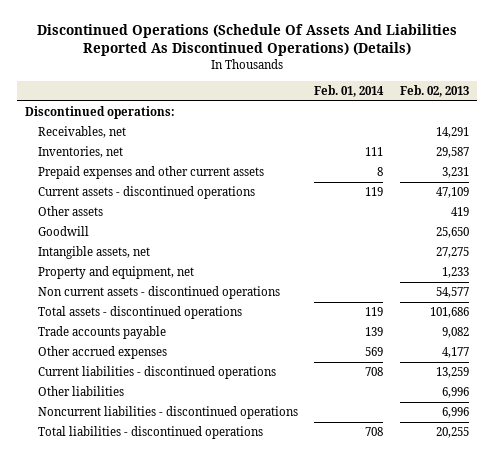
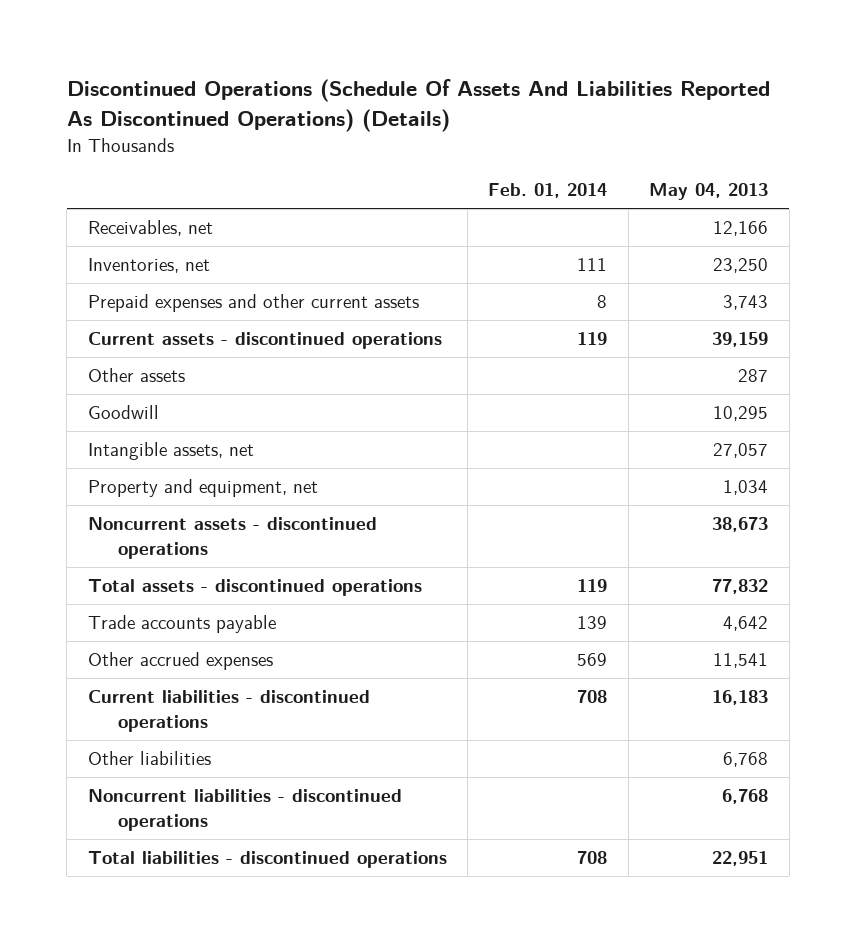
[399,84,469,97] Feb. 02, 2013 -> none
none -> [649,183,769,201] May 04, 2013
[25,106,176,120] Discontinued operations: -> none
[37,286,280,300] Non current assets - discontinued operations -> [87,517,377,559] Noncurrent assets - discontinued operations

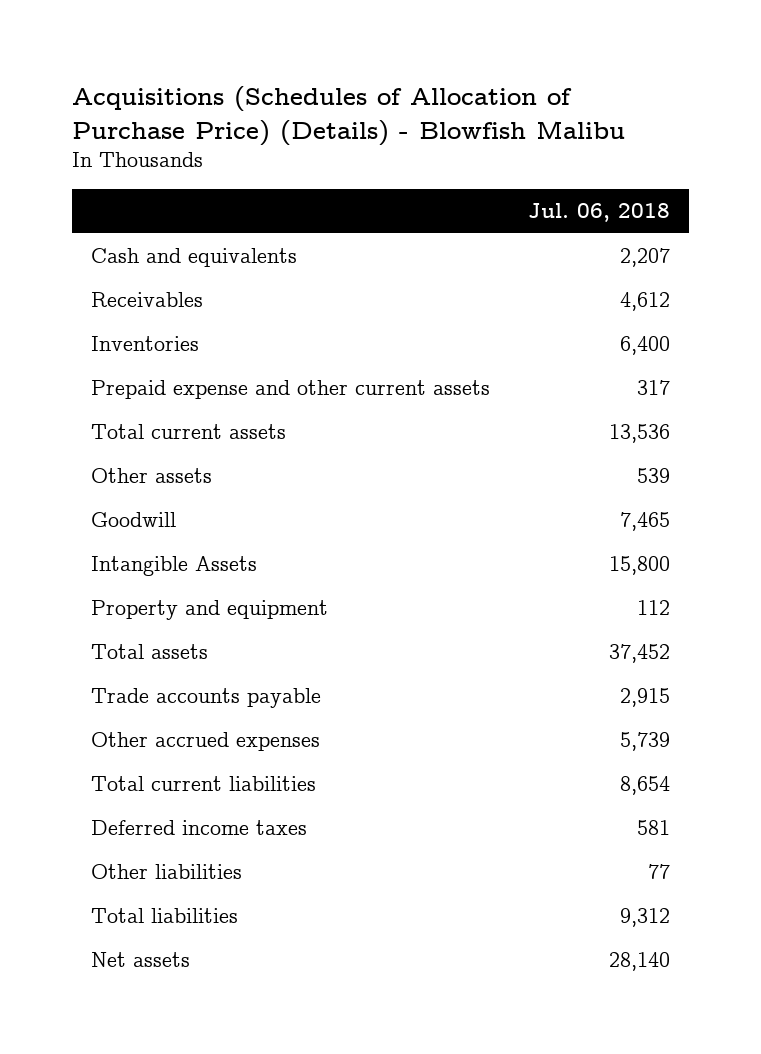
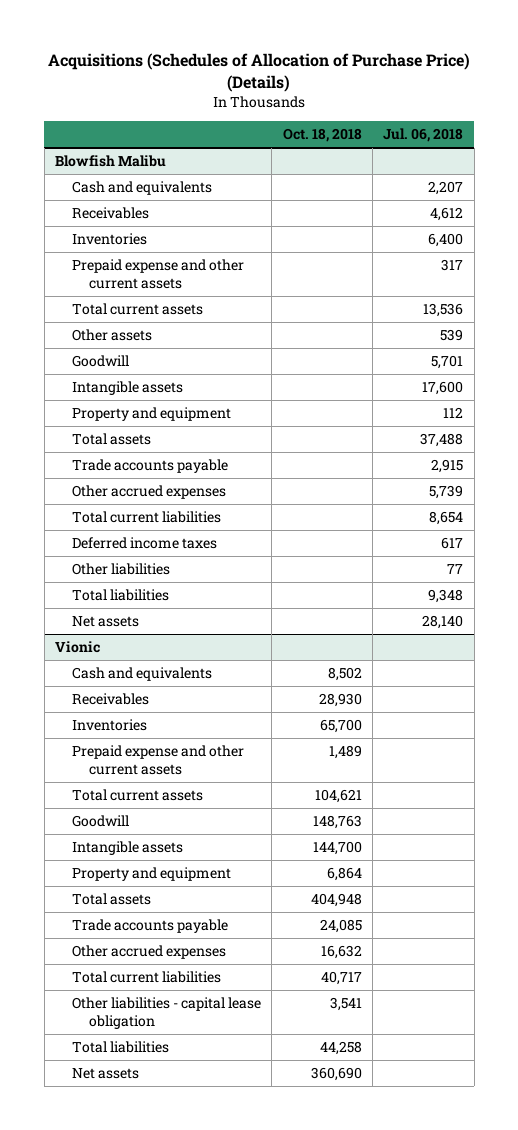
[71,86,625,146] Acquisitions (Schedules of Allocation of Purchase Price) (Details) - Blowfish Malibu -> [48,52,471,92] Acquisitions (Schedules of Allocation of Purchase Price) (Details)
none -> [282,128,362,143] Oct. 18, 2018
none -> [54,155,166,168] Blowfish Malibu
[620,512,671,532] 7,465 -> [431,355,464,370] 5,701
[91,556,258,577] Intangible Assets -> [71,381,183,396] Intangible assets
[609,556,671,576] 15,800 -> [422,381,464,396] 17,600
[609,644,671,664] 37,452 -> [420,433,464,448] 37,488
[637,820,671,836] 581 -> [441,537,464,550] 617
[620,908,671,928] 9,312 -> [428,589,464,604] 9,348
none -> [54,641,100,654] Vionic
none -> [71,667,212,682] Cash and equivalents
none -> [71,693,149,706] Receivables
none -> [71,719,147,732] Inventories
none -> [71,745,244,776] Prepaid expense and other current assets
none -> [71,789,203,802] Total current assets
none -> [71,815,129,828] Goodwill
none -> [71,841,183,856] Intangible assets
none -> [71,867,231,882] Property and equipment
none -> [71,893,151,906] Total assets
none -> [71,919,228,934] Trade accounts payable
none -> [71,945,226,960] Other accrued expenses
none -> [71,971,221,984] Total current liabilities
none -> [71,997,261,1030] Other liabilities - capital lease obligation
none -> [71,1041,169,1054] Total liabilities
none -> [71,1068,139,1080] Net assets

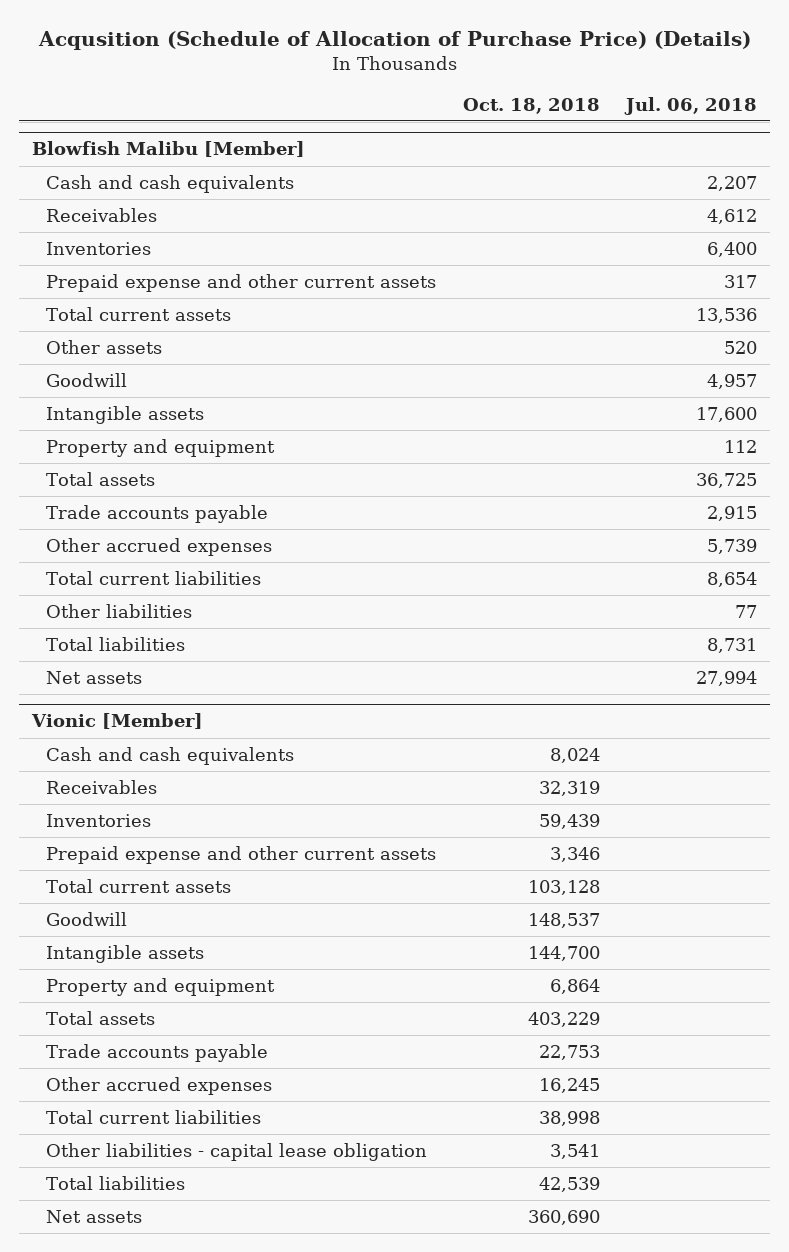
[48,52,471,92] Acquisitions (Schedules of Allocation of Purchase Price) (Details) -> [37,31,751,51] Acqusition (Schedule of Allocation of Purchase Price) (Details)
[54,155,166,168] Blowfish Malibu -> [32,141,306,158] Blowfish Malibu [Member]
[71,181,212,196] Cash and equivalents -> [46,175,295,194] Cash and cash equivalents
[440,329,464,342] 539 -> [724,341,758,355] 520
[431,355,464,370] 5,701 -> [707,374,758,390] 4,957
[420,433,464,448] 37,488 -> [696,473,758,489] 36,725
[71,537,217,550] Deferred income taxes -> none
[428,589,464,604] 9,348 -> [707,638,758,654] 8,731
[422,615,464,630] 28,140 -> [696,671,758,687] 27,994
[54,641,100,654] Vionic -> [31,713,204,730] Vionic [Member]
[71,667,212,682] Cash and equivalents -> [46,747,295,766] Cash and cash equivalents
[327,667,362,682] 8,502 -> [549,748,600,764] 8,024
[318,693,362,708] 28,930 -> [538,781,600,797] 32,319
[319,719,362,734] 65,700 -> [538,814,600,830] 59,439
[328,745,362,760] 1,489 -> [549,847,600,863] 3,346
[314,789,362,804] 104,621 -> [527,880,600,896] 103,128
[312,815,362,830] 148,763 -> [527,913,600,929] 148,537
[310,893,362,908] 404,948 -> [527,1012,600,1028] 403,229
[319,919,362,934] 24,085 -> [538,1045,600,1061] 22,753
[320,945,362,960] 16,632 -> [538,1078,600,1094] 16,245
[320,971,362,986] 40,717 -> [538,1111,600,1127] 38,998
[319,1041,362,1056] 44,258 -> [538,1177,600,1193] 42,539

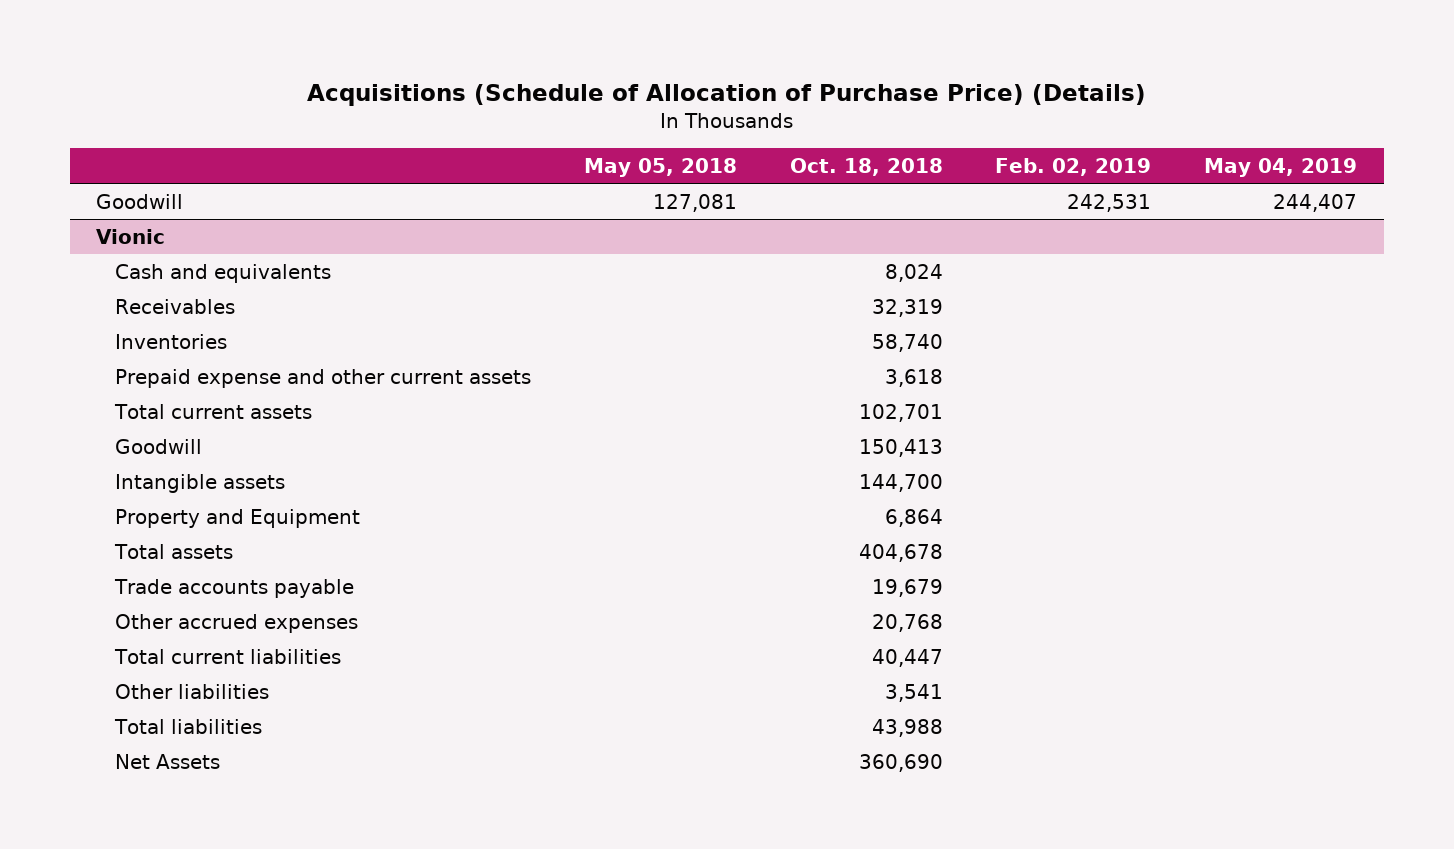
[37,31,751,51] Acqusition (Schedule of Allocation of Purchase Price) (Details) -> [306,84,1146,107] Acquisitions (Schedule of Allocation of Purchase Price) (Details)
[624,96,758,115] Jul. 06, 2018 -> none
none -> [583,157,737,177] May 05, 2018
none -> [995,157,1152,176] Feb. 02, 2019
none -> [1204,157,1358,177] May 04, 2019
[32,141,306,158] Blowfish Malibu [Member] -> none
[46,175,295,194] Cash and cash equivalents -> none
[46,208,158,223] Receivables -> none
[46,242,152,256] Inventories -> none
[46,274,437,293] Prepaid expense and other current assets -> none
[46,307,232,322] Total current assets -> none
[46,340,163,355] Other assets -> none
[46,373,128,388] Goodwill -> none
[46,406,205,425] Intangible assets -> none
[46,439,276,458] Property and equipment -> none
[46,472,156,487] Total assets -> none
[46,505,269,524] Trade accounts payable -> none
[46,538,273,557] Other accrued expenses -> none
[46,571,262,586] Total current liabilities -> none
[46,604,193,619] Other liabilities -> none
[46,637,186,652] Total liabilities -> none
[46,671,143,685] Net assets -> none
none -> [96,193,184,209] Goodwill
[31,713,204,730] Vionic [Member] -> [96,228,166,244] Vionic
[46,747,295,766] Cash and cash equivalents -> [115,263,332,283] Cash and equivalents
[538,814,600,830] 59,439 -> [871,333,943,352] 58,740
[549,847,600,863] 3,346 -> [884,368,943,387] 3,618
[527,880,600,896] 103,128 -> [858,403,943,422] 102,701
[527,913,600,929] 148,537 -> [858,438,943,457] 150,413
[46,978,276,997] Property and equipment -> [115,508,361,528] Property and Equipment
[527,1012,600,1028] 403,229 -> [858,543,943,562] 404,678
[538,1045,600,1061] 22,753 -> [871,578,943,597] 19,679
[538,1078,600,1094] 16,245 -> [871,613,943,632] 20,768
[538,1111,600,1127] 38,998 -> [871,648,943,667] 40,447
[46,1143,428,1162] Other liabilities - capital lease obligation -> [115,683,270,699] Other liabilities
[538,1177,600,1193] 42,539 -> [871,718,943,737] 43,988
[46,1210,143,1224] Net assets -> [115,753,221,769] Net Assets

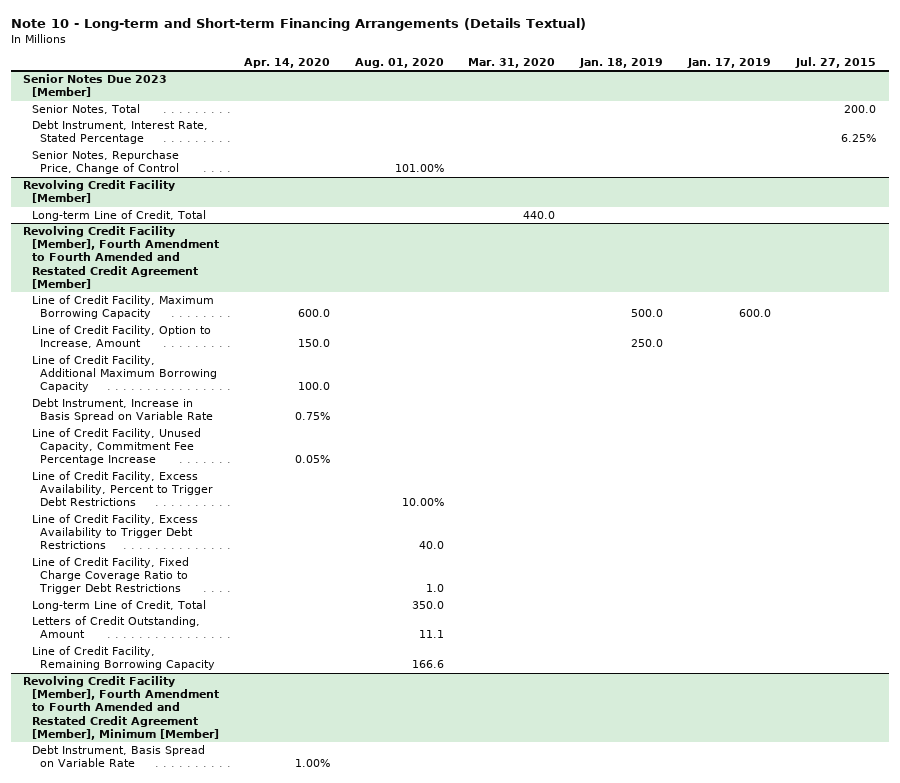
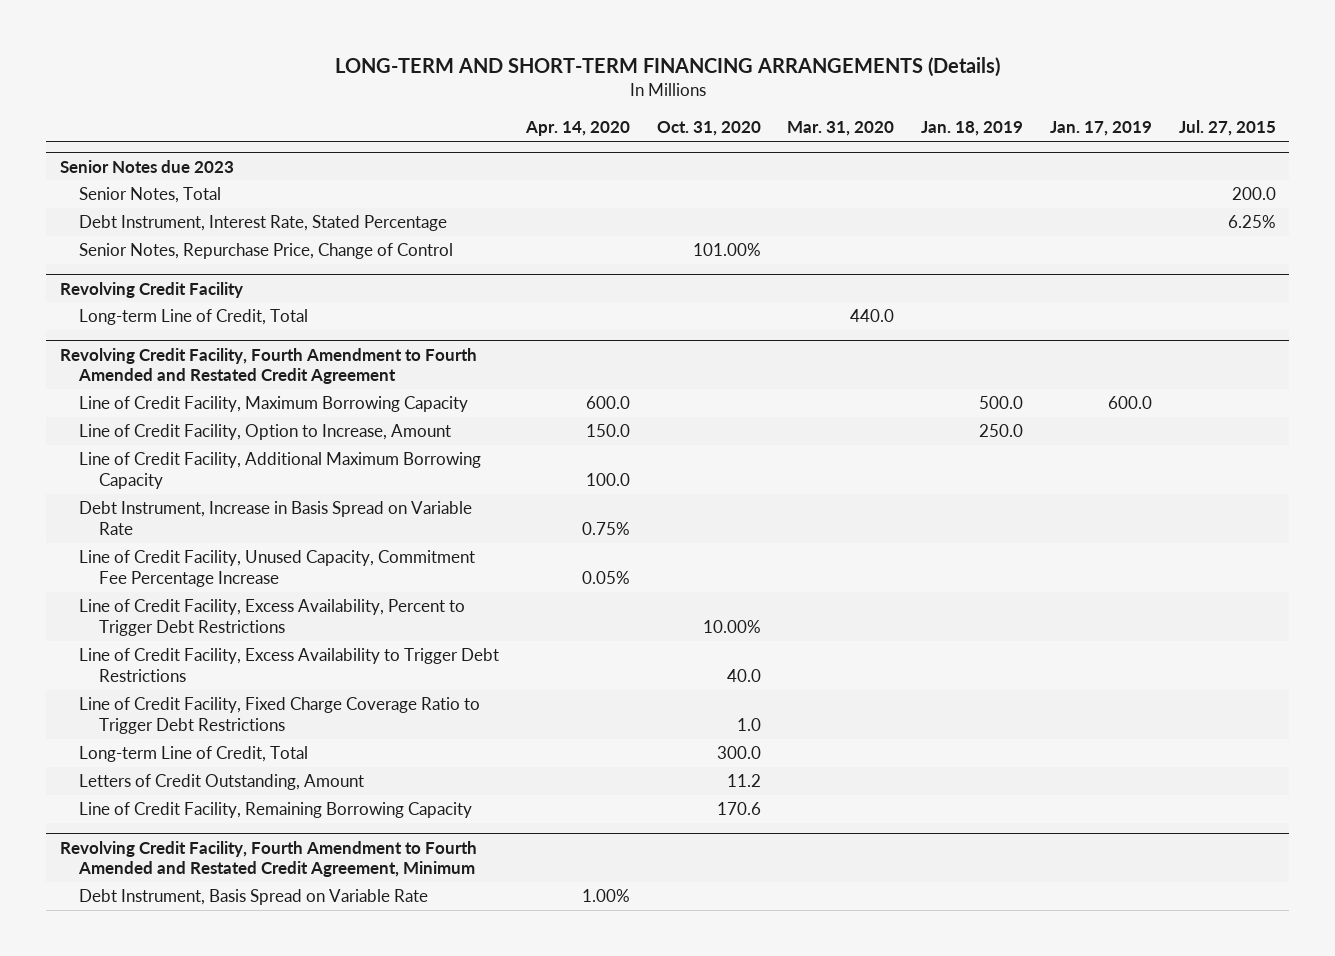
[10,18,586,32] Note 10 - Long-term and Short-term Financing Arrangements (Details Textual) -> [334,56,1000,77] LONG-TERM AND SHORT-TERM FINANCING ARRANGEMENTS (Details)
[354,58,444,69] Aug. 01, 2020 -> none
none -> [656,121,761,137] Oct. 31, 2020
[23,74,168,98] Senior Notes Due 2023 [Member] -> [59,159,234,173] Senior Notes due 2023
[23,180,176,204] Revolving Credit Facility [Member] -> [59,281,243,298] Revolving Credit Facility
[23,226,219,289] Revolving Credit Facility [Member], Fourth Amendment to Fourth Amended and Restated Credit Agreement [Member] -> [59,347,477,385] Revolving Credit Facility, Fourth Amendment to Fourth Amended and Restated Credit Agreement
[23,676,219,740] Revolving Credit Facility [Member], Fourth Amendment to Fourth Amended and Restated Credit Agreement [Member], Minimum [Member] -> [59,840,477,878] Revolving Credit Facility, Fourth Amendment to Fourth Amended and Restated Credit Agreement, Minimum

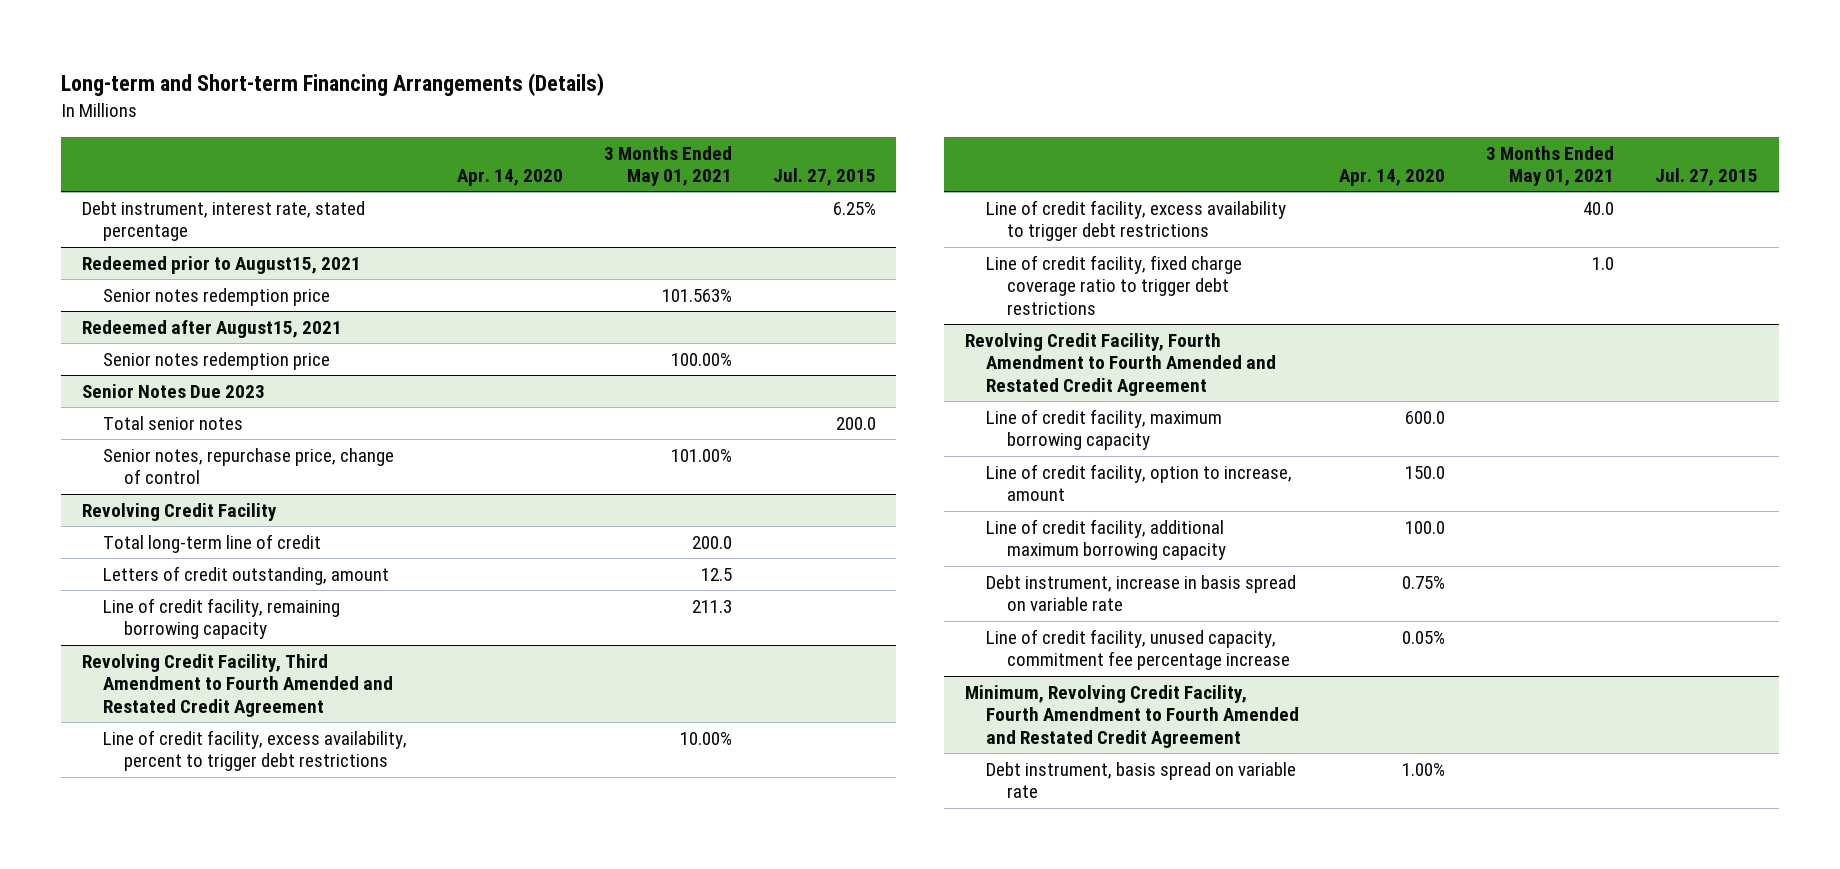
[334,56,1000,77] LONG-TERM AND SHORT-TERM FINANCING ARRANGEMENTS (Details) -> [61,73,605,97] Long-term and Short-term Financing Arrangements (Details)
[656,121,761,137] Oct. 31, 2020 -> none
[787,121,895,137] Mar. 31, 2020 -> none
[921,121,1024,137] Jan. 18, 2019 -> none
[1049,121,1152,137] Jan. 17, 2019 -> none
none -> [603,145,732,187] 3 Months Ended May 01, 2021
[79,215,448,232] Debt Instrument, Interest Rate, Stated Percentage -> none
none -> [81,200,365,242] Debt instrument, interest rate, stated percentage
none -> [81,255,361,274] Redeemed prior to August15, 2021
none -> [103,287,331,306] Senior notes redemption price
none -> [81,319,342,338] Redeemed after August15, 2021
none -> [103,351,331,370] Senior notes redemption price
[59,159,234,173] Senior Notes due 2023 -> [81,383,265,398] Senior Notes Due 2023
[79,187,222,204] Senior Notes, Total -> [103,415,244,430] Total senior notes
[79,243,454,260] Senior Notes, Repurchase Price, Change of Control -> [103,447,395,485] Senior notes, repurchase price, change of control
[79,309,309,326] Long-term Line of Credit, Total -> [103,533,322,553] Total long-term line of credit
none -> [103,565,390,585] Letters of credit outstanding, amount
none -> [103,597,341,640] Line of credit facility, remaining borrowing capacity
none -> [81,653,394,718] Revolving Credit Facility, Third Amendment to Fourth Amended and Restated Credit Agreement
none -> [103,729,408,772] Line of credit facility, excess availability, percent to trigger debt restrictions
none -> [985,199,1286,242] Line of credit facility, excess availability to trigger debt restrictions
none -> [985,254,1242,316] Line of credit facility, fixed charge coverage ratio to trigger debt restrictions
[79,599,466,637] Line of Credit Facility, Excess Availability, Percent to Trigger Debt Restrictions -> none
[79,648,500,683] Line of Credit Facility, Excess Availability to Trigger Debt Restrictions -> none
[79,697,481,735] Line of Credit Facility, Fixed Charge Coverage Ratio to Trigger Debt Restrictions -> none
[79,746,309,763] Long-term Line of Credit, Total -> none
[79,774,365,791] Letters of Credit Outstanding, Amount -> none
[79,802,473,819] Line of Credit Facility, Remaining Borrowing Capacity -> none
[79,396,469,413] Line of Credit Facility, Maximum Borrowing Capacity -> [985,408,1222,451] Line of credit facility, maximum borrowing capacity
[79,424,452,441] Line of Credit Facility, Option to Increase, Amount -> [985,463,1292,502] Line of credit facility, option to increase, amount
[79,452,482,490] Line of Credit Facility, Additional Maximum Borrowing Capacity -> [985,518,1226,561] Line of credit facility, additional maximum borrowing capacity
[79,501,473,536] Debt Instrument, Increase in Basis Spread on Variable Rate -> [985,574,1296,612] Debt instrument, increase in basis spread on variable rate
[79,550,476,588] Line of Credit Facility, Unused Capacity, Commitment Fee Percentage Increase -> [985,628,1290,671] Line of credit facility, unused capacity, commitment fee percentage increase
[59,840,477,878] Revolving Credit Facility, Fourth Amendment to Fourth Amended and Restated Credit Agreement, Minimum -> [964,684,1299,749] Minimum, Revolving Credit Facility, Fourth Amendment to Fourth Amended and Restated Credit Agreement
[79,889,429,906] Debt Instrument, Basis Spread on Variable Rate -> [985,761,1296,799] Debt instrument, basis spread on variable rate

